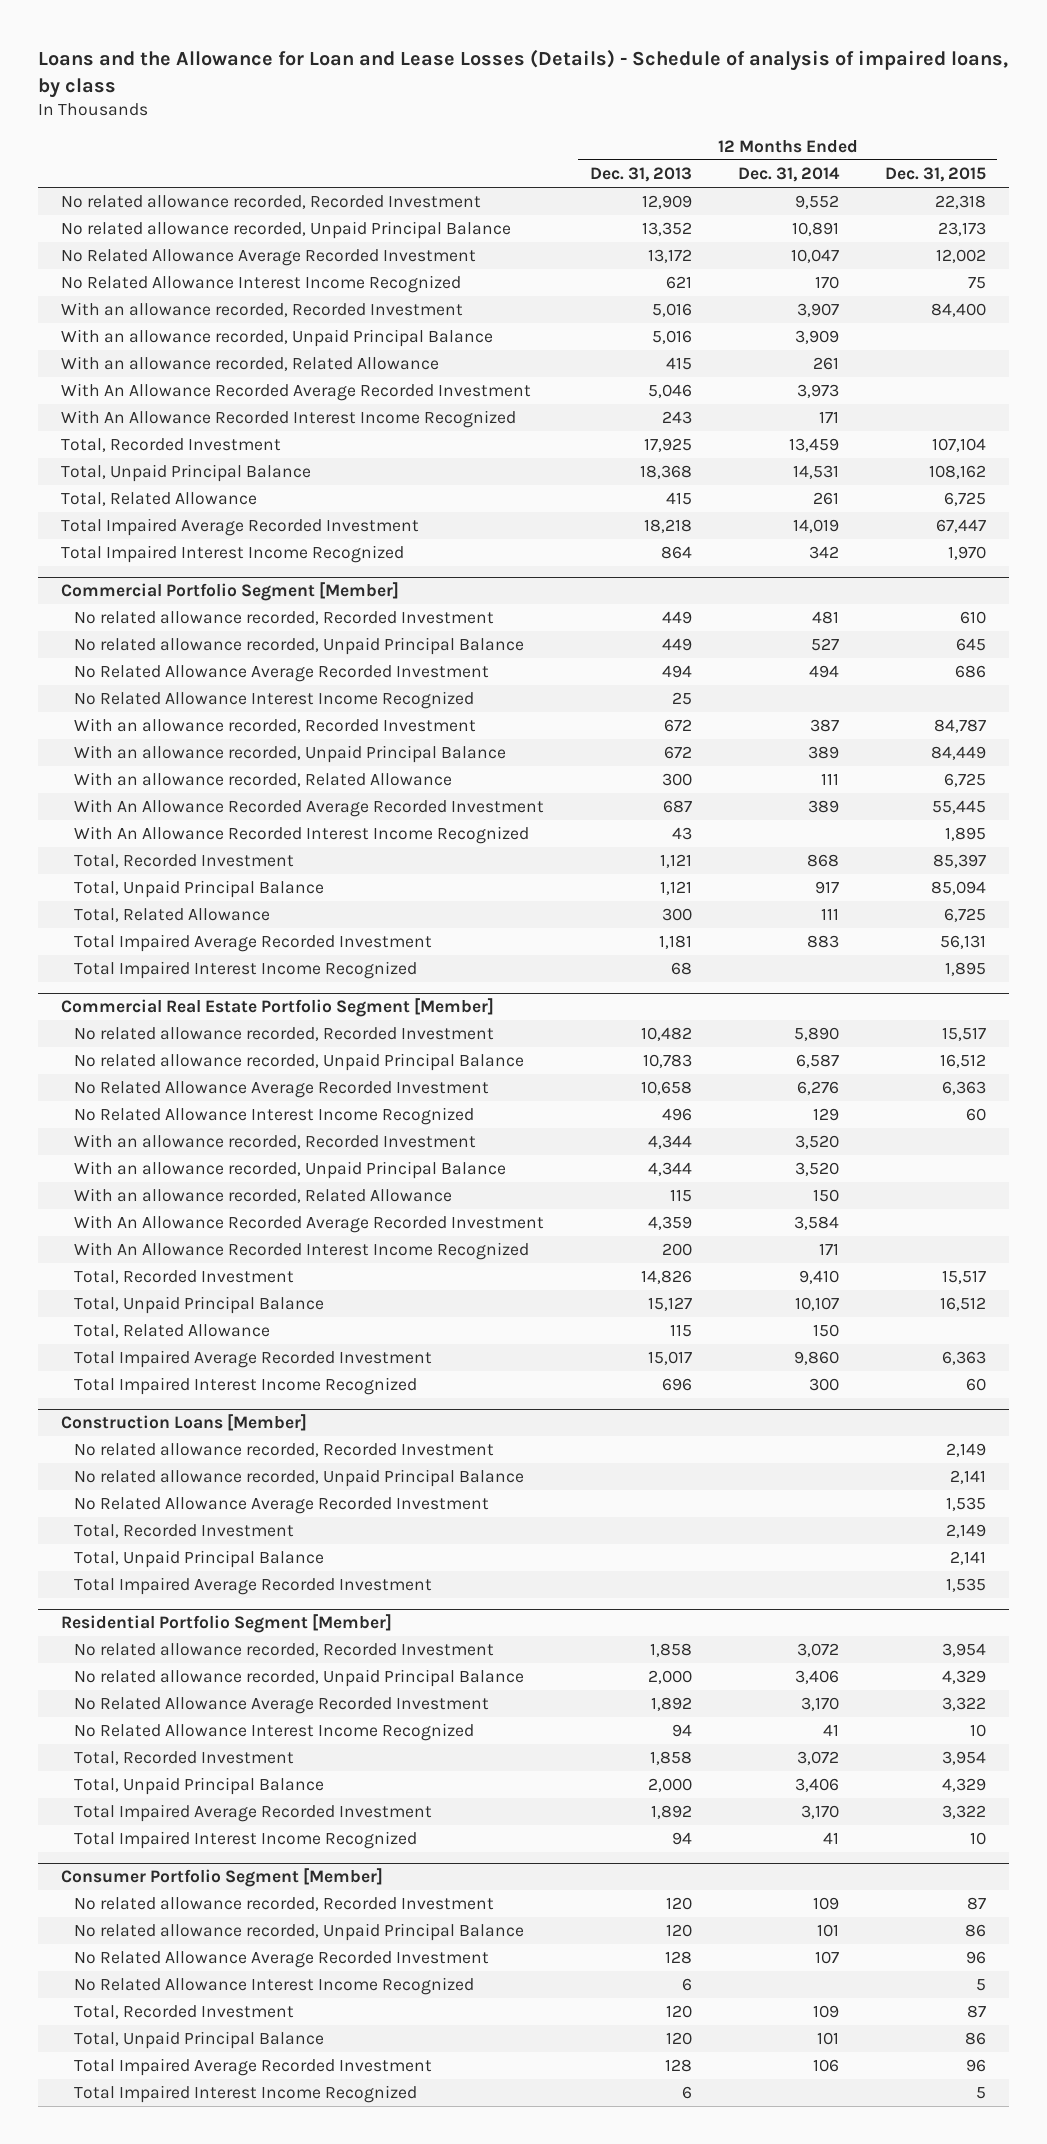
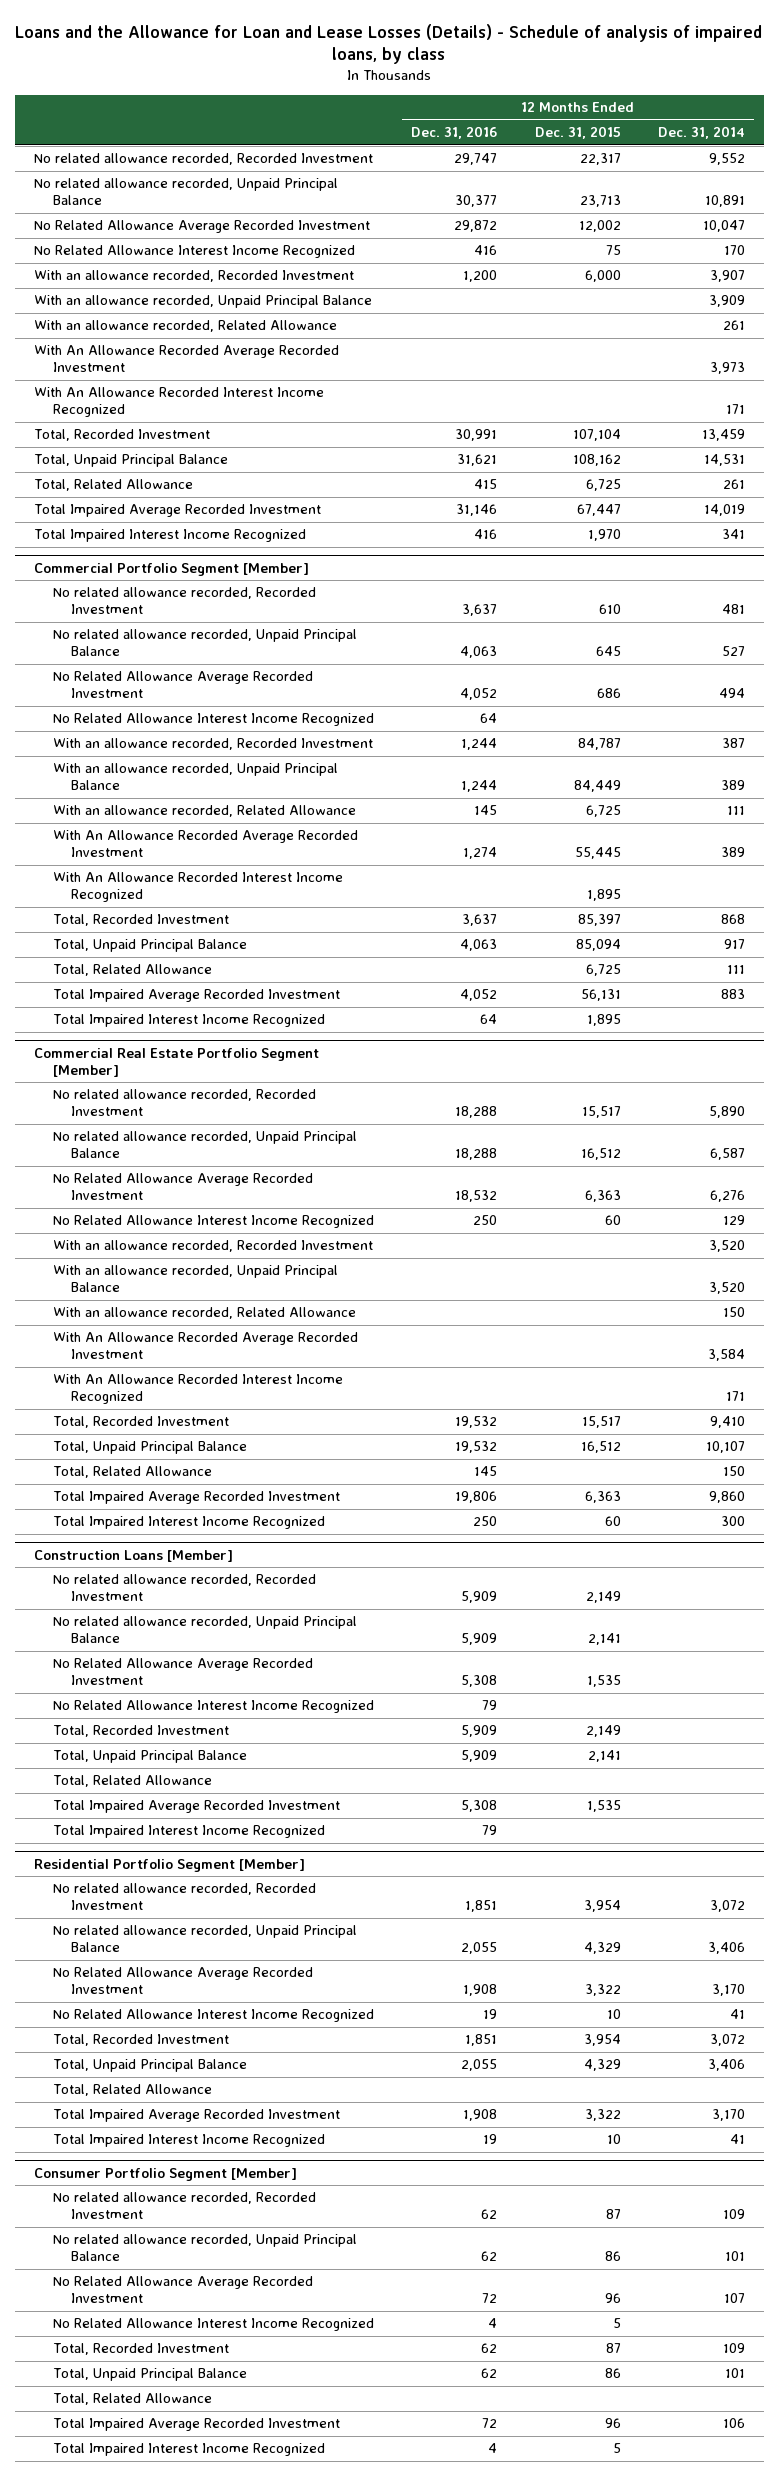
[589,166,692,182] Dec. 31, 2013 -> none
none -> [411,126,498,140] Dec. 31, 2016
[934,195,986,210] 22,318 -> [579,153,621,166] 22,317
[937,222,986,237] 23,173 -> [579,195,621,208] 23,713
[930,303,986,318] 84,400 -> [584,270,621,283] 6,000
[808,546,839,560] 342 -> [722,529,746,540] 341
none -> [52,1700,374,1714] No Related Allowance Interest Income Recognized
none -> [52,1775,212,1788] Total, Related Allowance
none -> [52,1825,325,1839] Total Impaired Interest Income Recognized
none -> [52,2084,212,2097] Total, Related Allowance
none -> [52,2393,212,2406] Total, Related Allowance

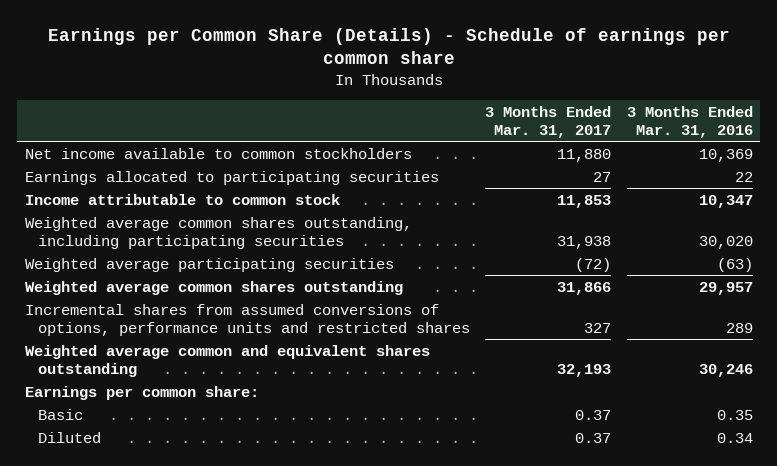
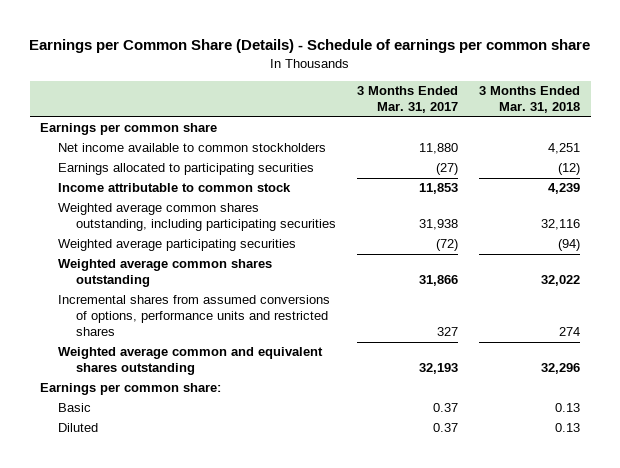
[626,105,753,138] 3 Months Ended Mar. 31, 2016 -> none
none -> [479,86,581,114] 3 Months Ended Mar. 31, 2018
none -> [40,123,218,136] Earnings per common share
[593,171,612,182] 27 -> [436,163,459,176] (27)

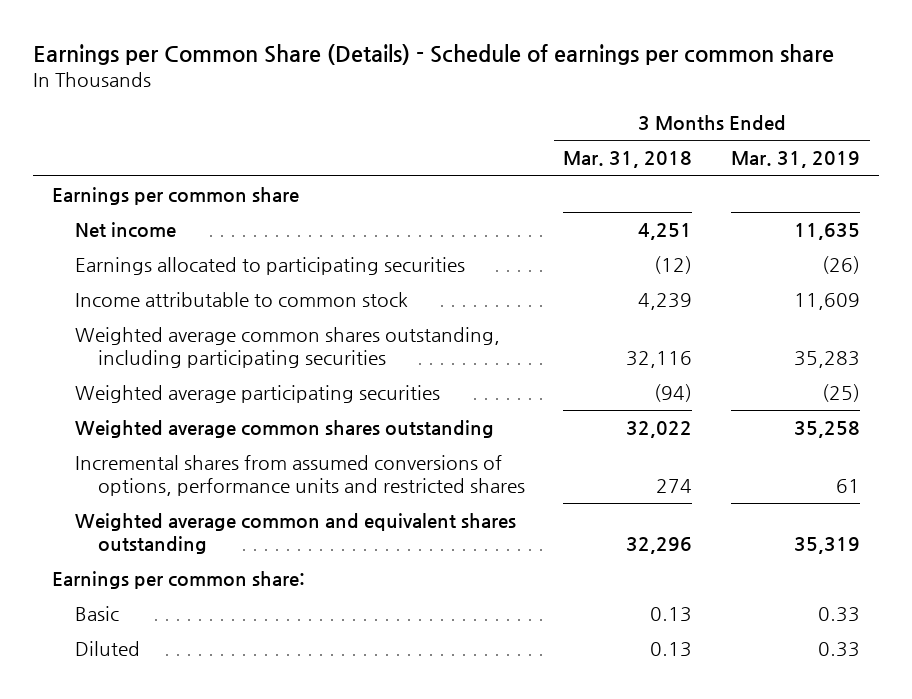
[357,86,459,114] 3 Months Ended Mar. 31, 2017 -> none
none -> [730,151,860,169] Mar. 31, 2019
[57,143,326,153] Net income available to common stockholders -> [74,222,176,239] Net income

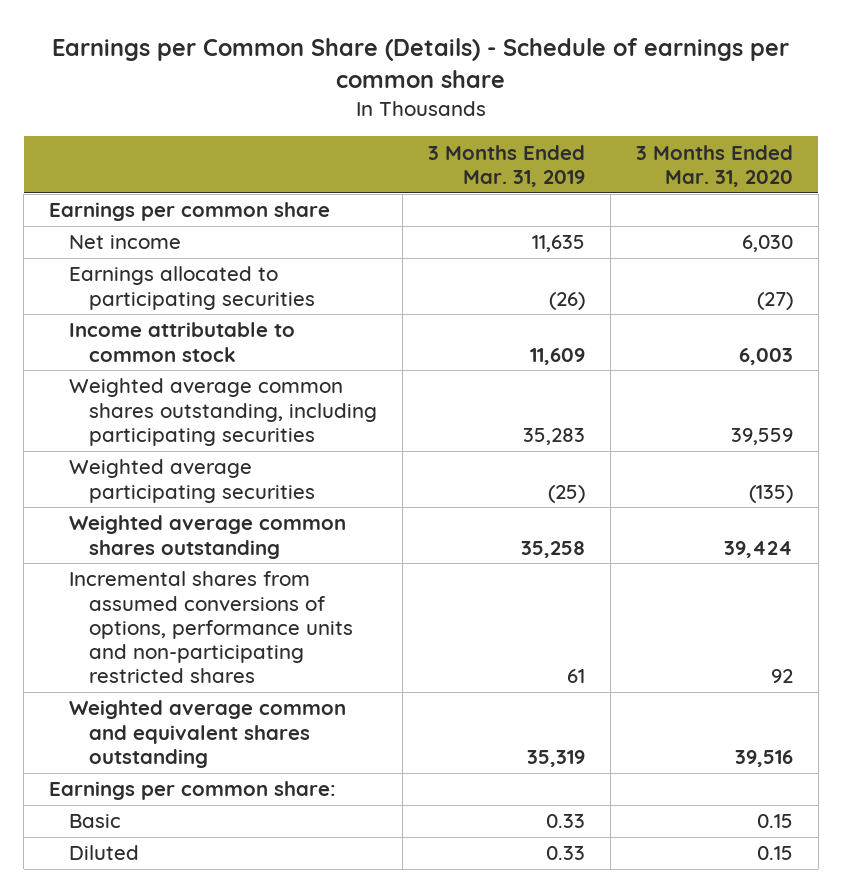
[563,151,693,169] Mar. 31, 2018 -> none
none -> [635,144,793,187] 3 Months Ended Mar. 31, 2020
[74,455,525,496] Incremental shares from assumed conversions of options, performance units and restricted shares -> [68,571,353,684] Incremental shares from assumed conversions of options, performance units and non-participating restricted shares

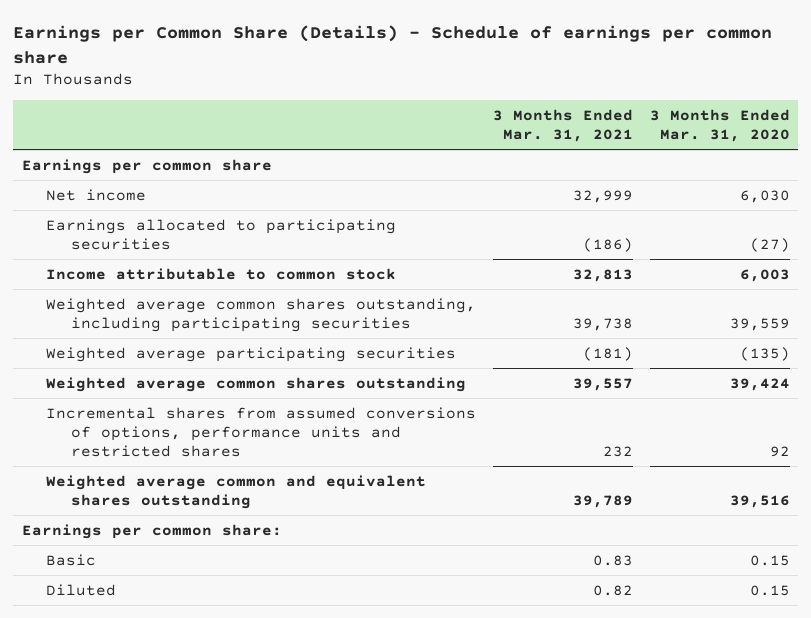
[427,144,585,187] 3 Months Ended Mar. 31, 2019 -> none
none -> [492,108,633,142] 3 Months Ended Mar. 31, 2021
[68,571,353,684] Incremental shares from assumed conversions of options, performance units and non-participating restricted shares -> [46,406,477,457] Incremental shares from assumed conversions of options, performance units and restricted shares

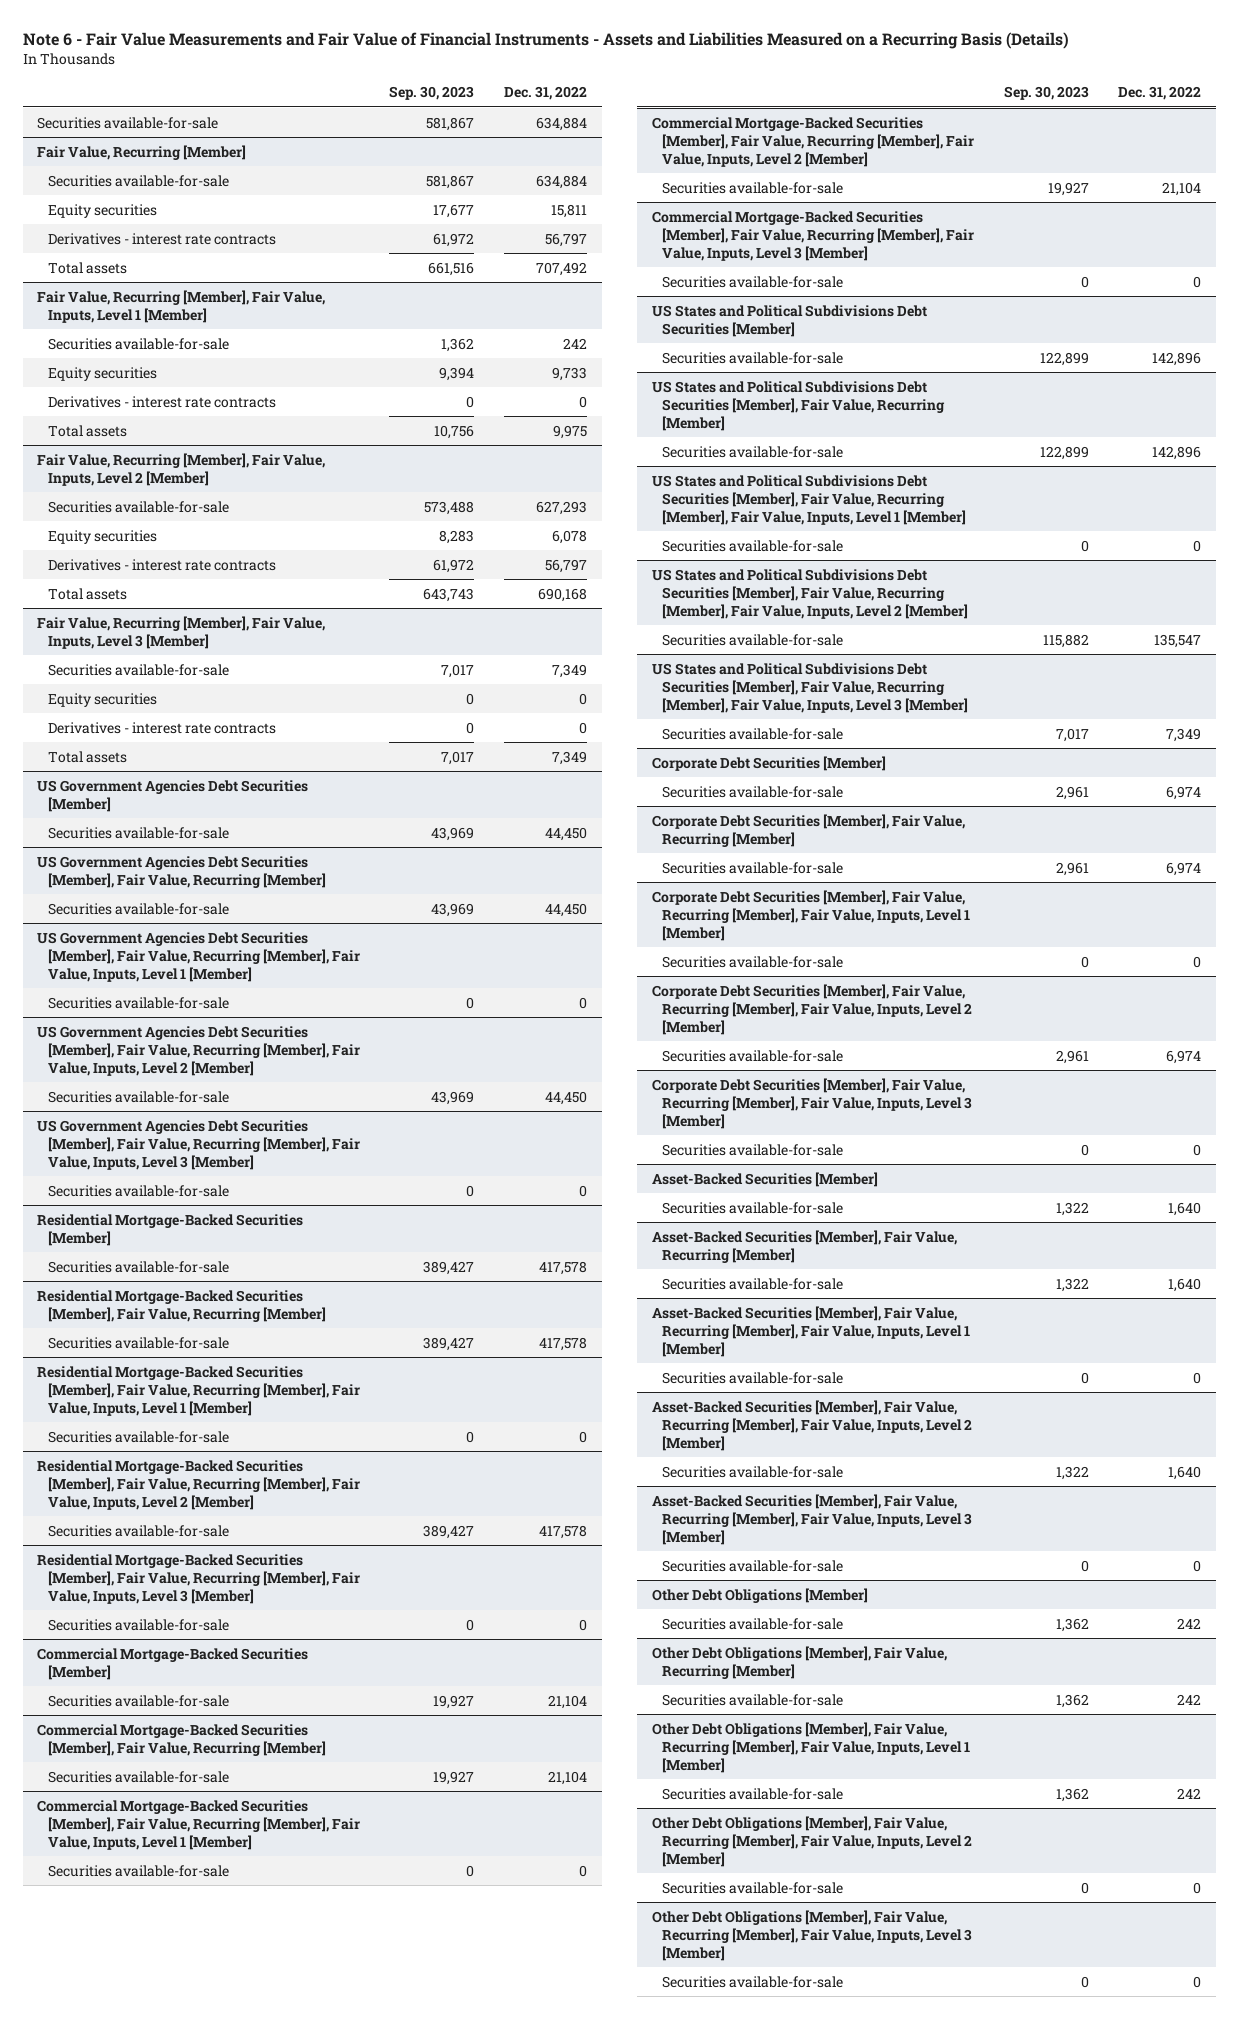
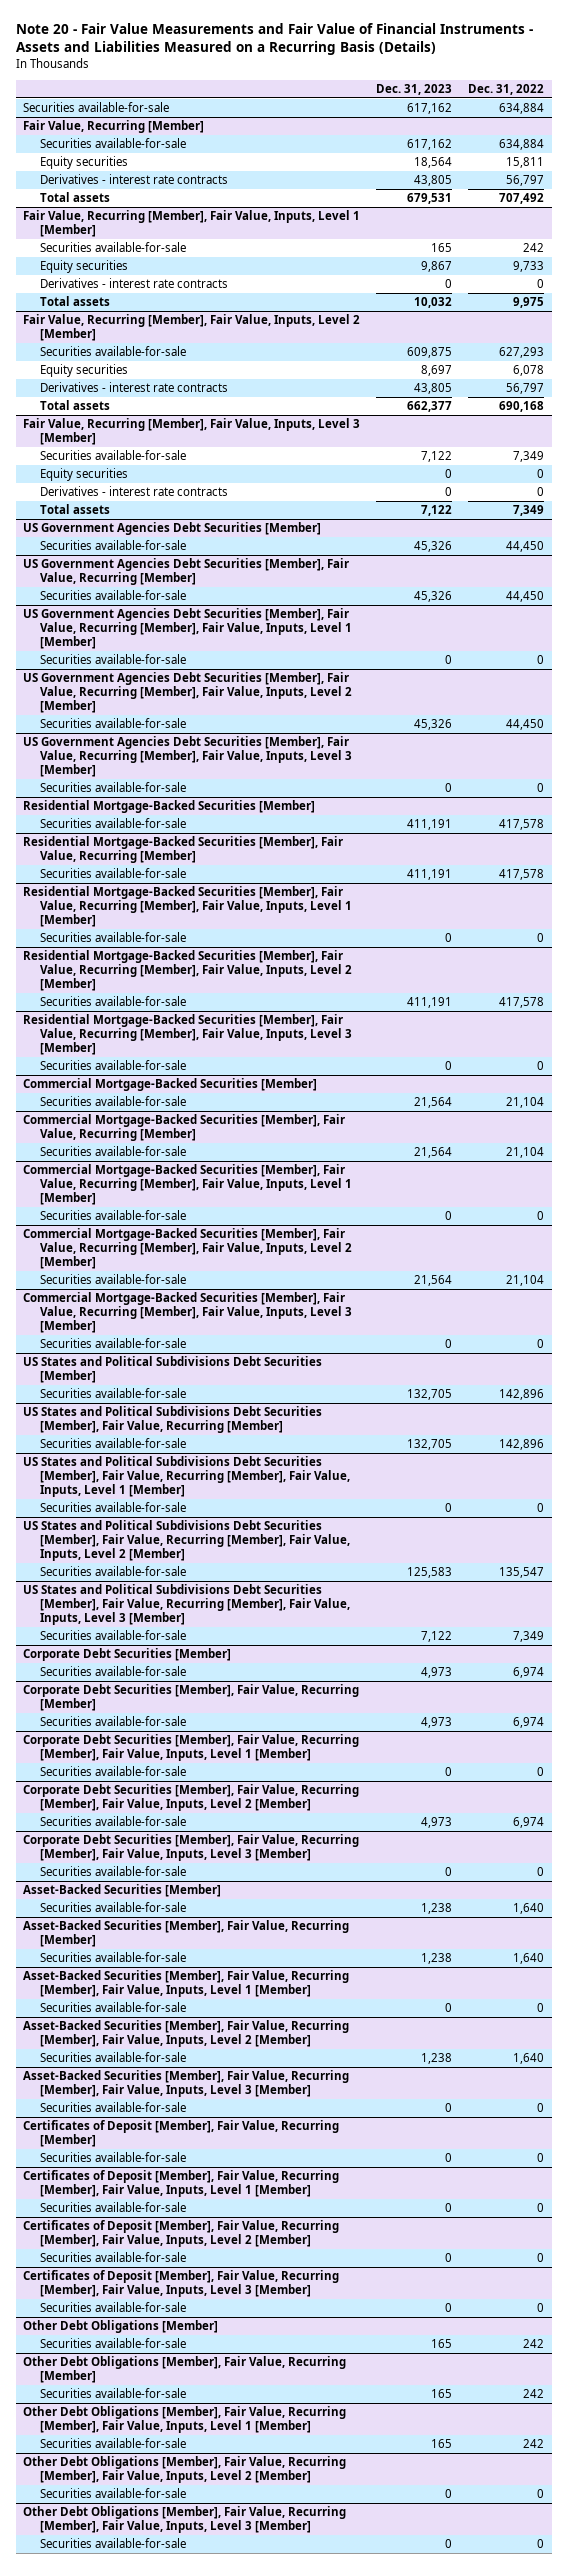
[22,31,1069,49] Note 6 - Fair Value Measurements and Fair Value of Financial Instruments - Assets and Liabilities Measured on a Recurring Basis (Details) -> [15,22,533,55] Note 20 - Fair Value Measurements and Fair Value of Financial Instruments - Assets and Liabilities Measured on a Recurring Basis (Details)
[389,86,475,101] Sep. 30, 2023 -> none
none -> [376,83,453,95] Dec. 31, 2023
none -> [23,2120,340,2148] Certificates of Deposit [Member], Fair Value, Recurring [Member]
none -> [40,2152,187,2163] Securities available-for-sale
none -> [23,2170,340,2198] Certificates of Deposit [Member], Fair Value, Recurring [Member], Fair Value, Inputs, Level 1 [Member]
none -> [40,2202,187,2213] Securities available-for-sale
none -> [23,2220,340,2248] Certificates of Deposit [Member], Fair Value, Recurring [Member], Fair Value, Inputs, Level 2 [Member]
none -> [40,2252,187,2263] Securities available-for-sale
none -> [23,2270,340,2298] Certificates of Deposit [Member], Fair Value, Recurring [Member], Fair Value, Inputs, Level 3 [Member]
none -> [40,2302,187,2313] Securities available-for-sale

